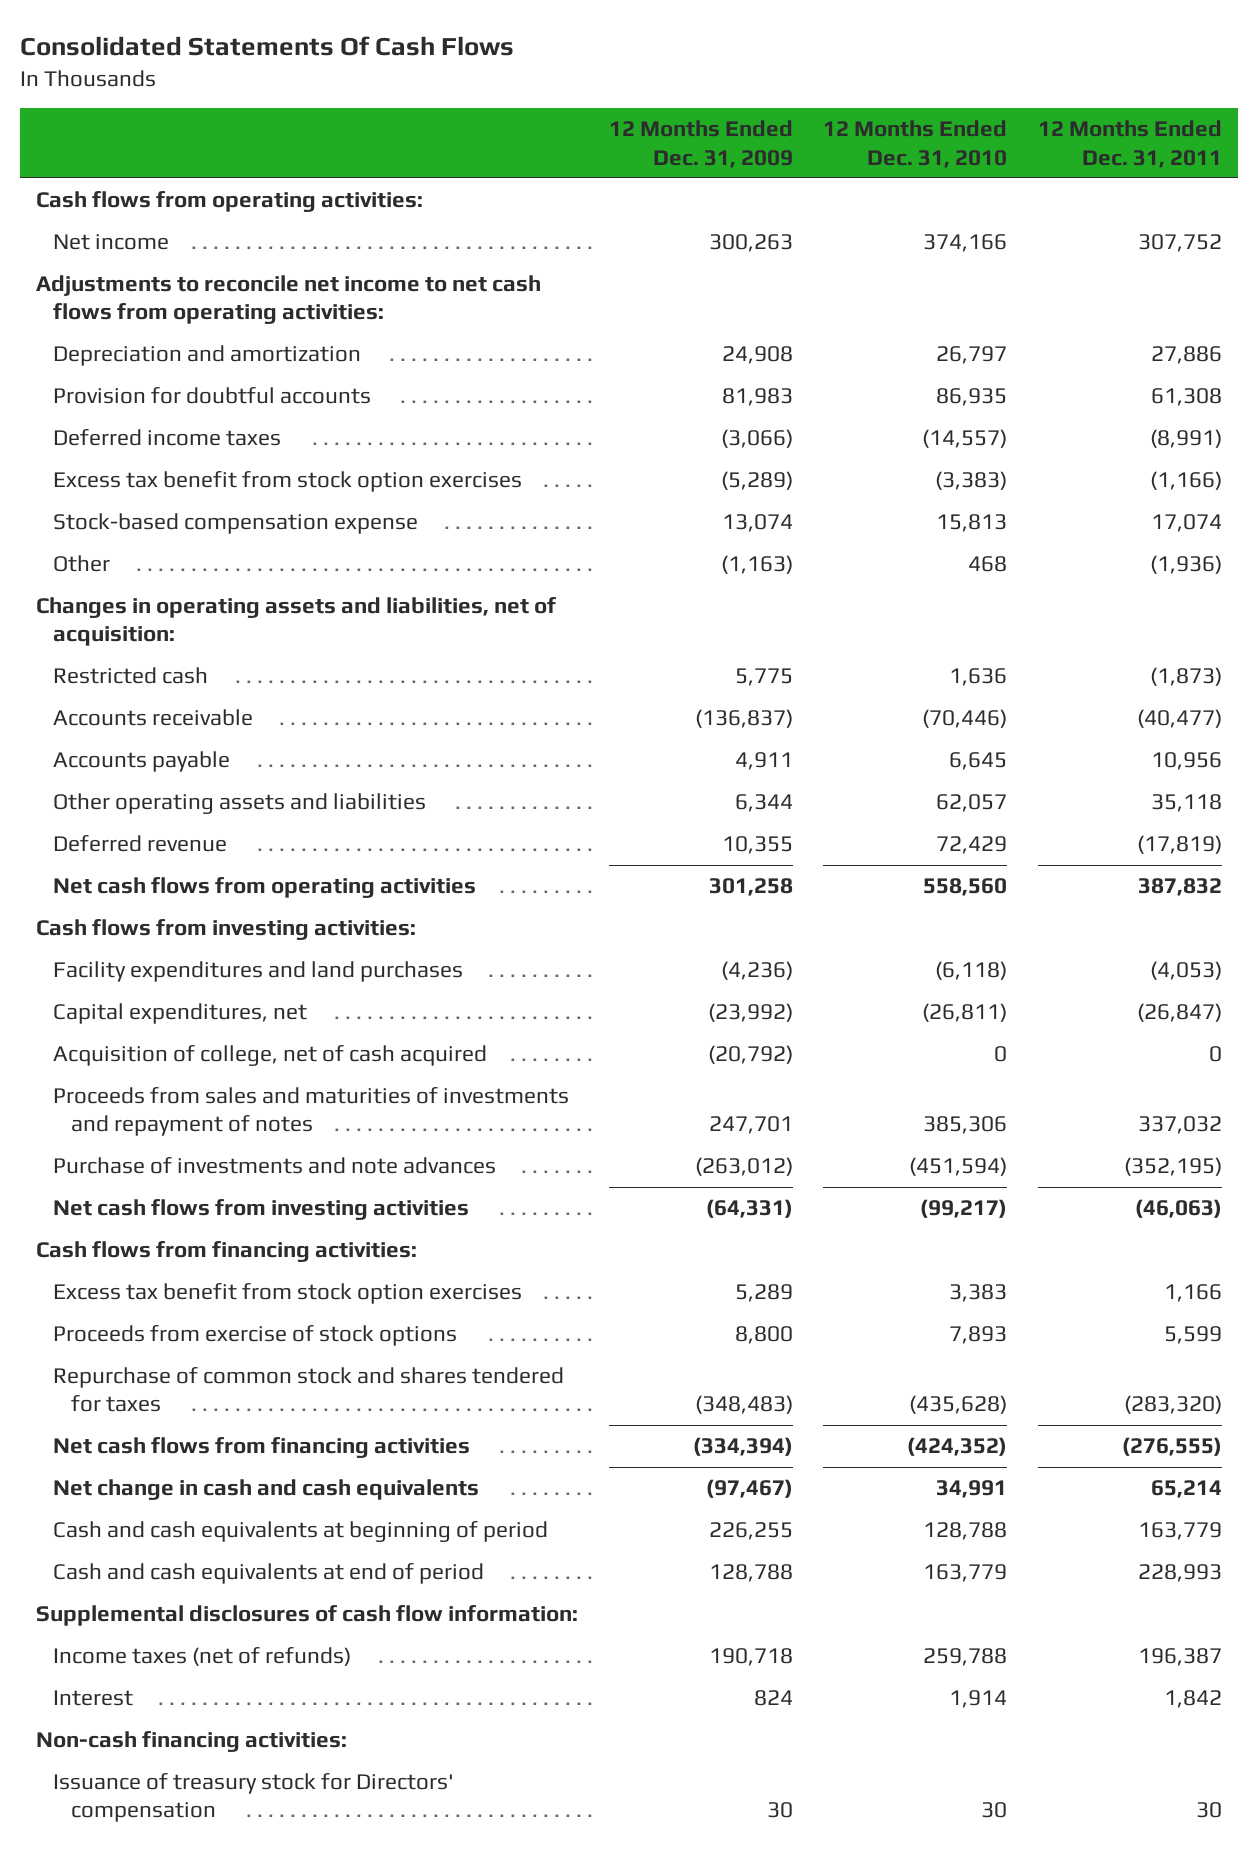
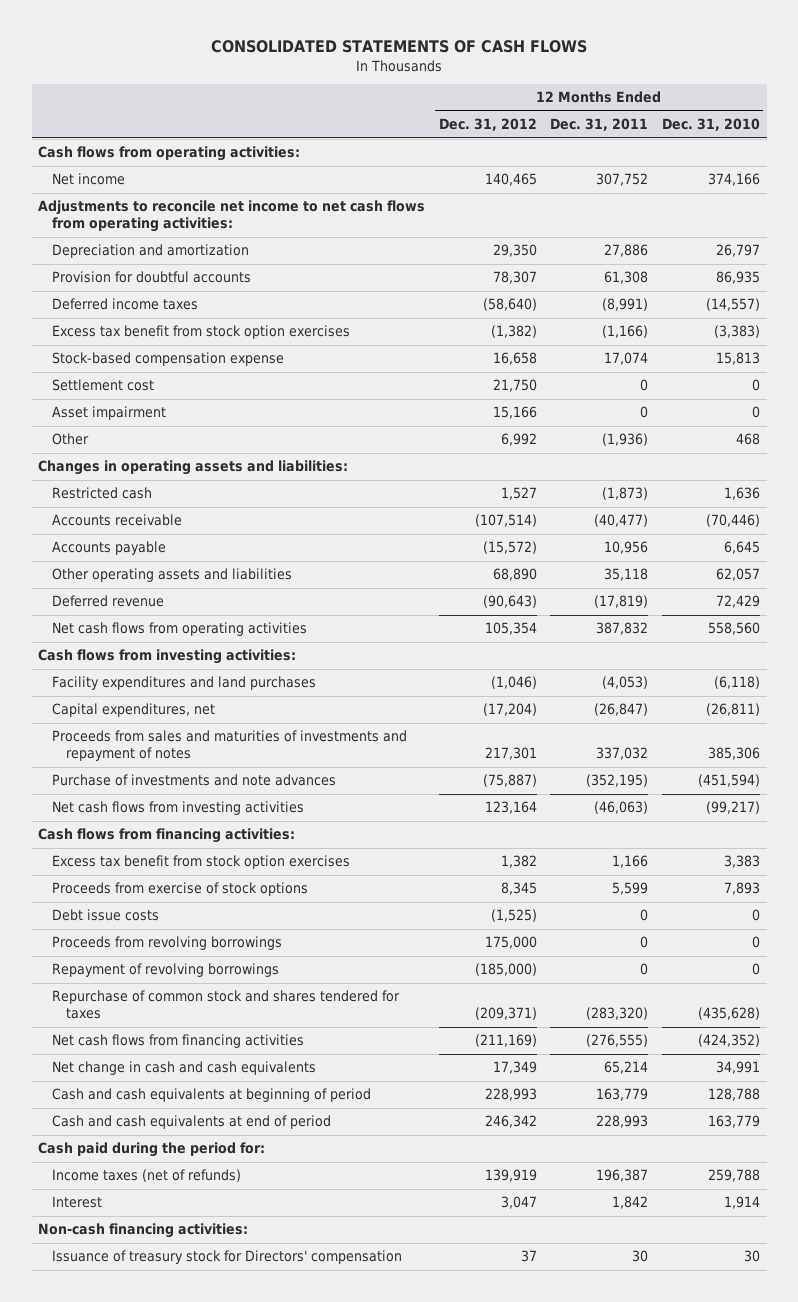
[20,36,515,57] Consolidated Statements Of Cash Flows -> [211,40,588,54] CONSOLIDATED STATEMENTS OF CASH FLOWS
[608,120,793,168] 12 Months Ended Dec. 31, 2009 -> none
none -> [438,118,537,132] Dec. 31, 2012
none -> [52,379,155,392] Settlement cost
none -> [52,406,167,421] Asset impairment
[35,597,556,647] Changes in operating assets and liabilities, net of acquisition: -> [38,460,349,476] Changes in operating assets and liabilities:
[53,1045,488,1067] Acquisition of college, net of cash acquired -> none
none -> [52,909,160,922] Debt issue costs
none -> [52,936,283,951] Proceeds from revolving borrowings
none -> [52,963,280,978] Repayment of revolving borrowings
[35,1605,578,1627] Supplemental disclosures of cash flow information: -> none
none -> [38,1142,266,1158] Cash paid during the period for:

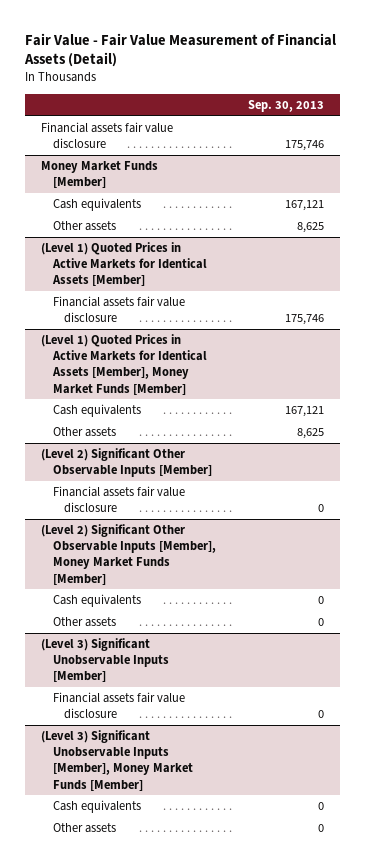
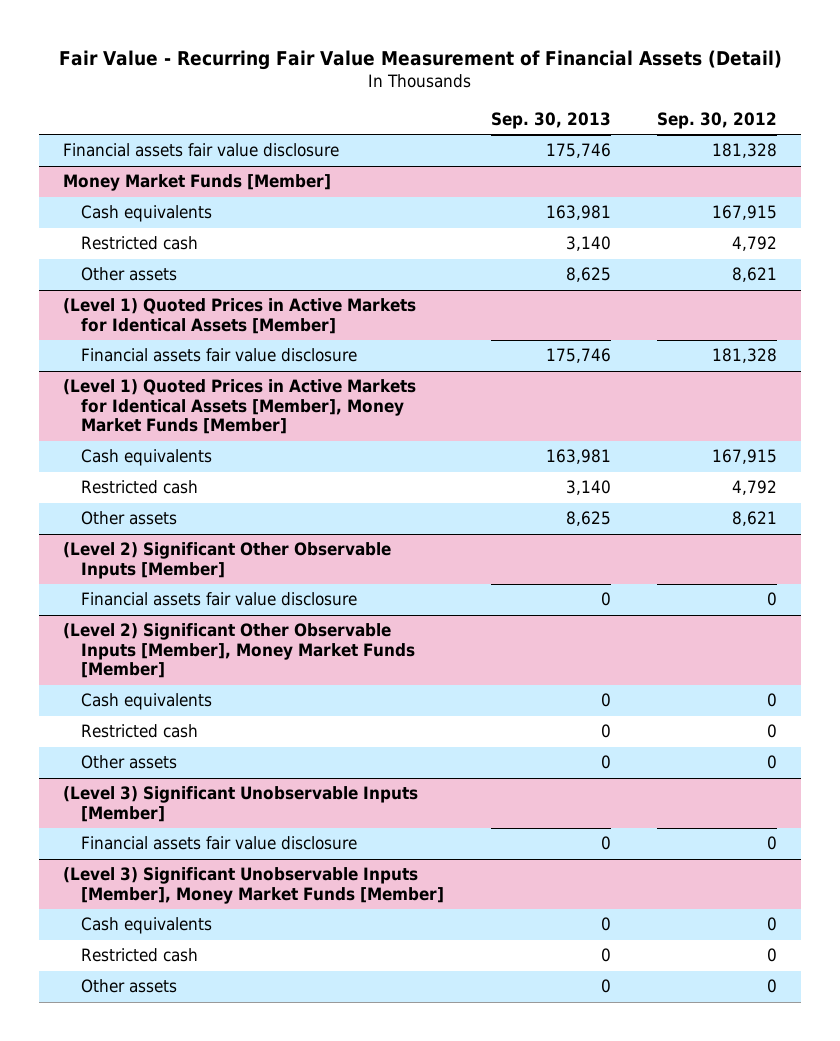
[23,32,336,68] Fair Value - Fair Value Measurement of Financial Assets (Detail) -> [58,49,782,70] Fair Value - Recurring Fair Value Measurement of Financial Assets (Detail)
none -> [657,111,778,129] Sep. 30, 2012
[284,200,324,212] 167,121 -> [545,205,611,221] 163,981
none -> [81,236,199,251] Restricted cash
[284,406,324,418] 167,121 -> [545,449,611,465] 163,981
none -> [81,480,199,495] Restricted cash
none -> [81,724,199,739] Restricted cash
none -> [81,948,199,963] Restricted cash

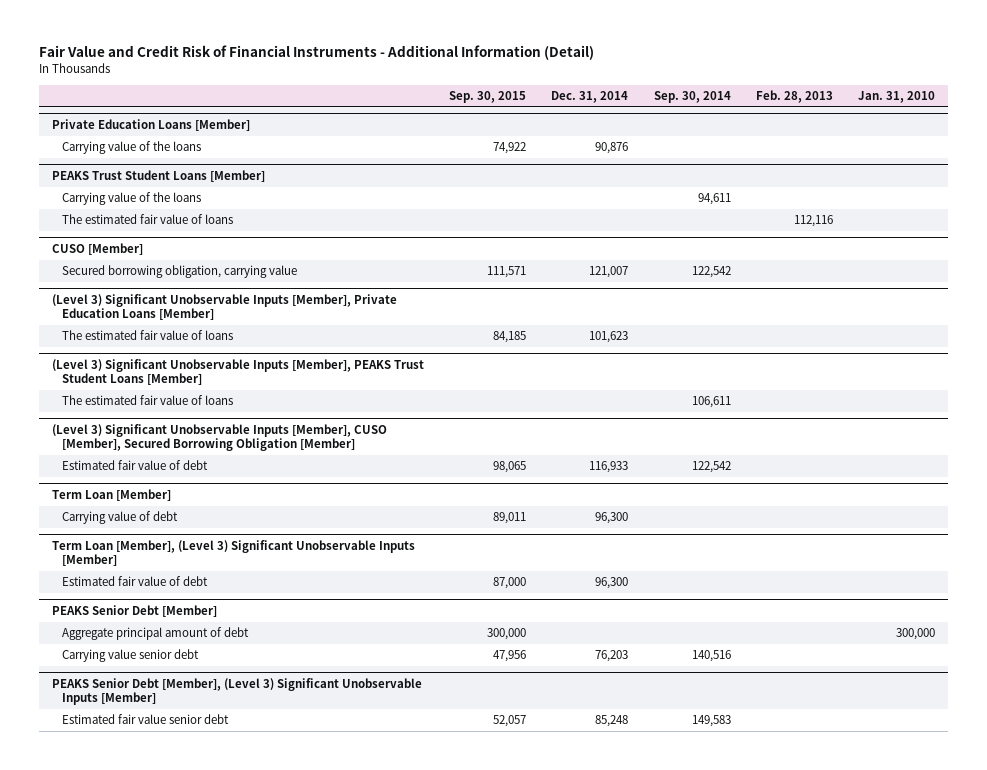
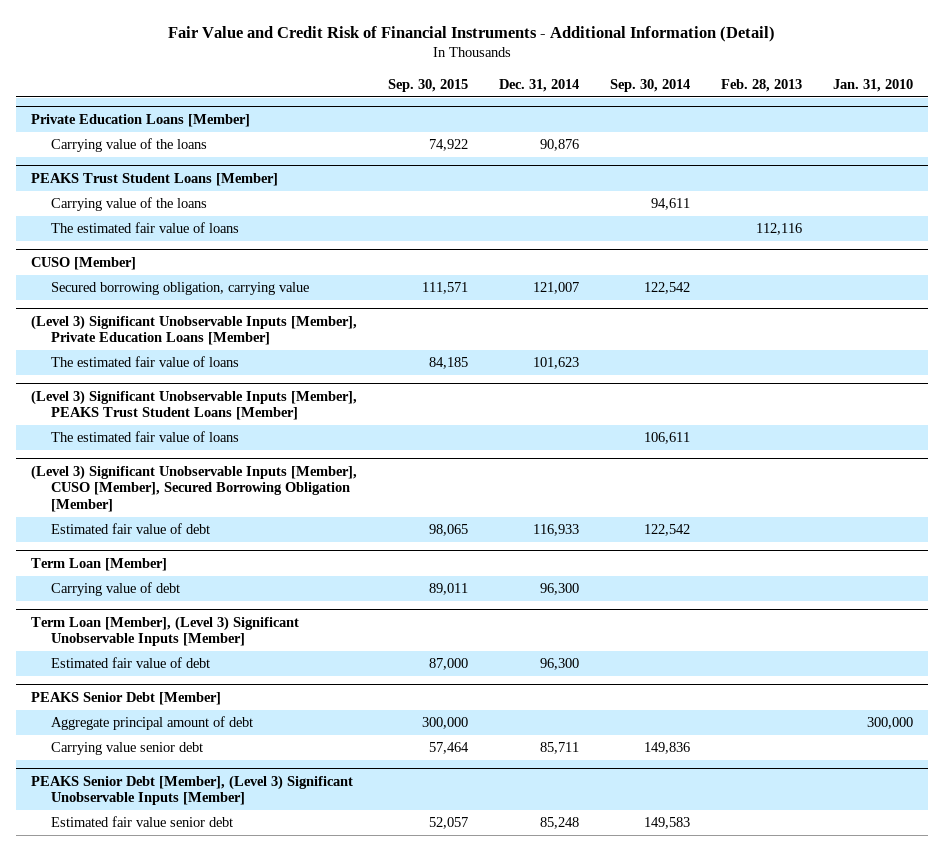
[493,650,527,663] 47,956 -> [429,742,470,755] 57,464
[595,650,629,663] 76,203 -> [540,742,580,755] 85,711
[691,650,731,663] 140,516 -> [643,742,690,755] 149,836

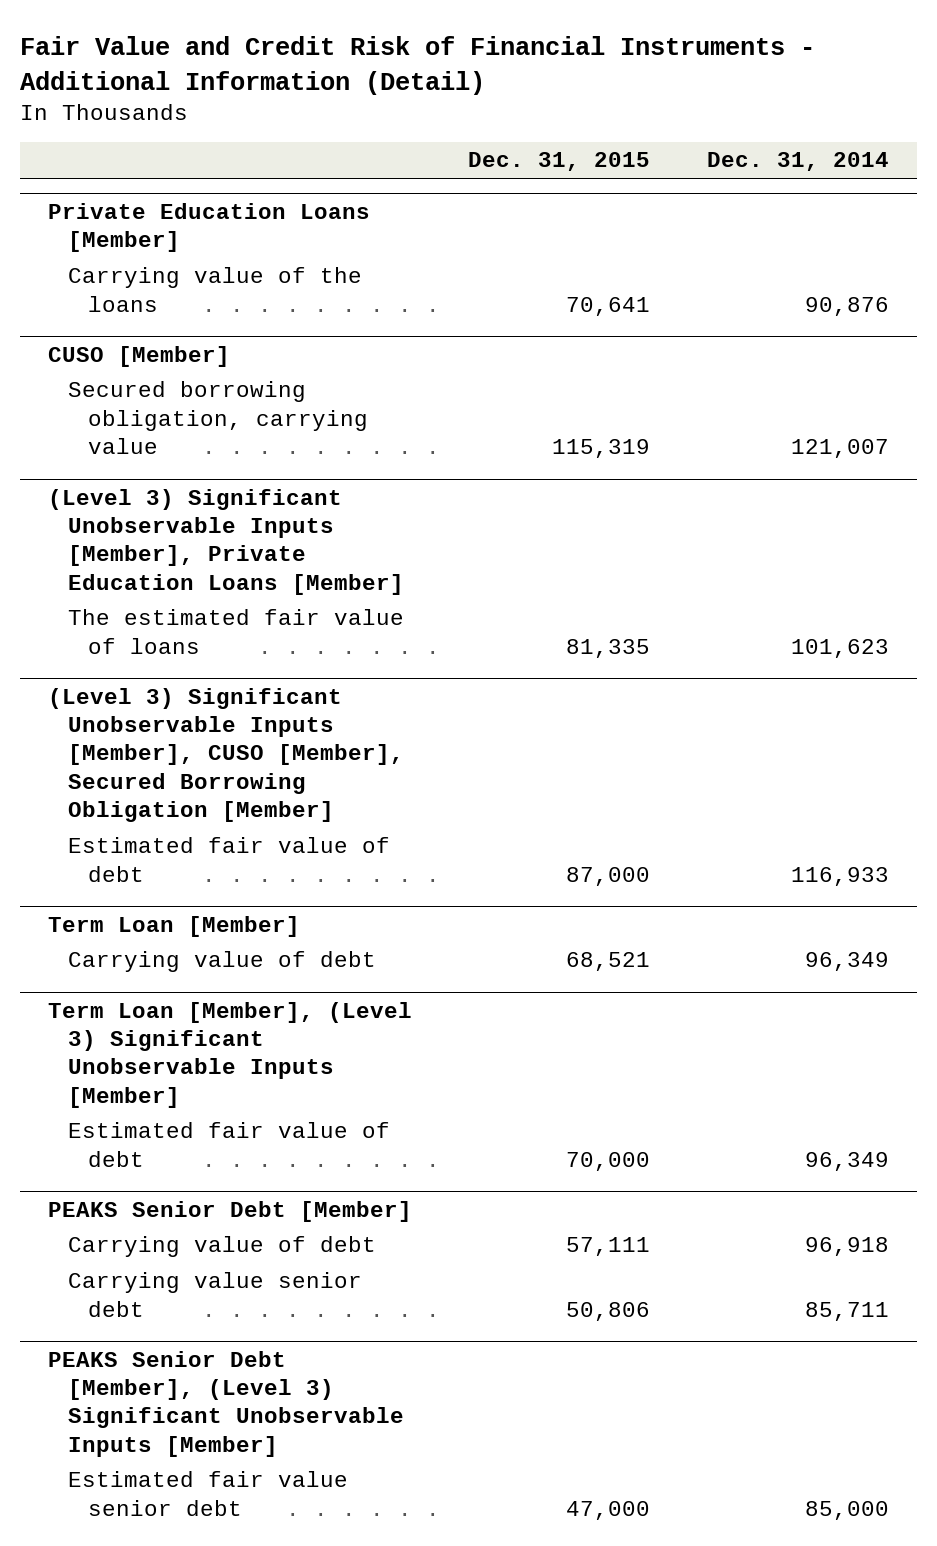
[388,78,469,92] Sep. 30, 2015 -> none
[609,78,690,92] Sep. 30, 2014 -> none
[720,78,802,92] Feb. 28, 2013 -> none
[832,78,913,92] Jan. 31, 2010 -> none
none -> [468,152,651,172] Dec. 31, 2015
[31,172,279,186] PEAKS Trust Student Loans [Member] -> none
[51,197,208,212] Carrying value of the loans -> none
[51,222,240,234] The estimated fair value of loans -> none
[31,389,358,421] (Level 3) Significant Unobservable Inputs [Member], PEAKS Trust Student Loans [Member] -> none
[51,431,240,443] The estimated fair value of loans -> none
[540,583,580,596] 96,300 -> [804,952,889,972] 96,349
[540,658,580,671] 96,300 -> [804,1151,889,1171] 96,349
[51,716,254,731] Aggregate principal amount of debt -> none
none -> [68,1236,377,1258] Carrying value of debt
[540,817,580,830] 85,248 -> [804,1500,889,1520] 85,000

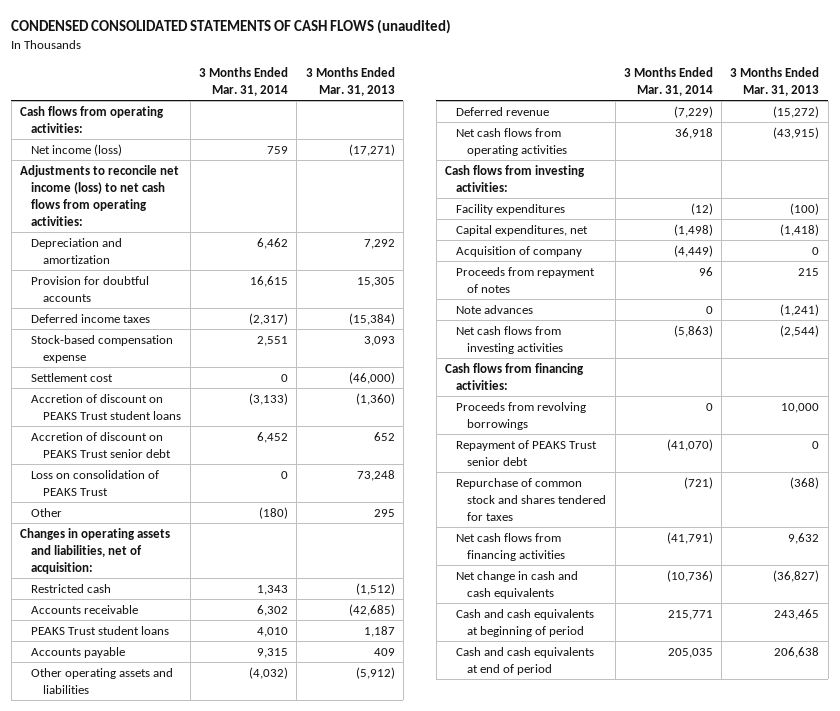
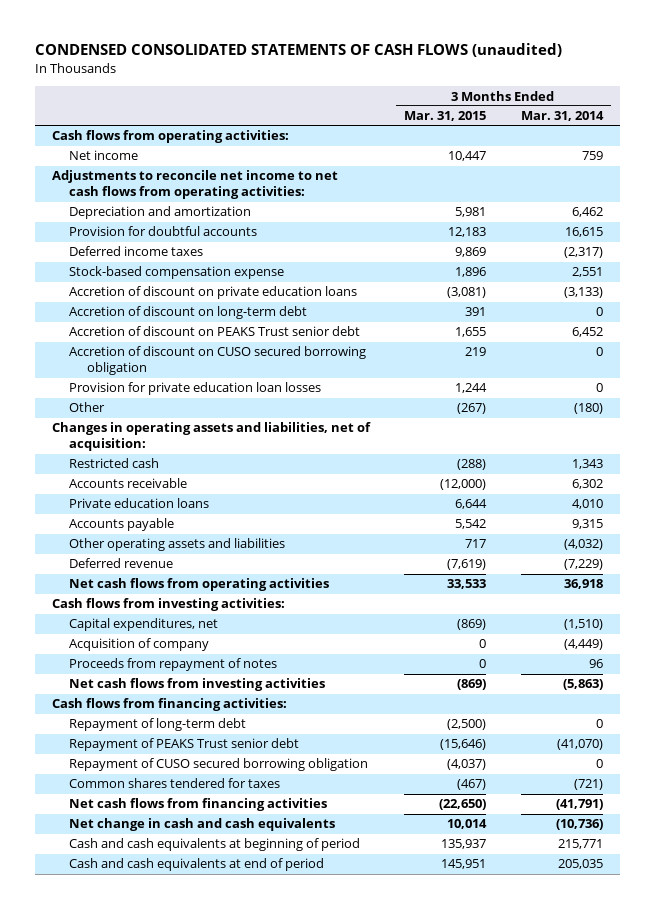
[305,66,395,96] 3 Months Ended Mar. 31, 2013 -> none
none -> [404,111,487,122] Mar. 31, 2015
[31,143,123,156] Net income (loss) -> [69,150,139,161] Net income
[20,164,180,226] Adjustments to reconcile net income (loss) to net cash flows from operating activities: -> [51,170,338,200] Adjustments to reconcile net income to net cash flows from operating activities:
[31,372,114,382] Settlement cost -> none
[31,393,181,420] Accretion of discount on PEAKS Trust student loans -> [69,286,358,300] Accretion of discount on private education loans
none -> [69,306,308,320] Accretion of discount on long-term debt
[31,469,160,496] Loss on consolidation of PEAKS Trust -> none
none -> [69,346,367,376] Accretion of discount on CUSO secured borrowing obligation
none -> [69,382,322,396] Provision for private education loan losses
[31,625,170,635] PEAKS Trust student loans -> [69,498,210,509] Private education loans
[456,203,566,215] Facility expenditures -> none
[673,223,713,236] (1,498) -> [563,619,603,631] (1,510)
[456,304,534,314] Note advances -> none
[456,401,587,430] Proceeds from revolving borrowings -> none
none -> [69,718,247,732] Repayment of long-term debt
none -> [69,758,369,772] Repayment of CUSO secured borrowing obligation
[456,477,607,521] Repurchase of common stock and shares tendered for taxes -> [69,778,281,789] Common shares tendered for taxes

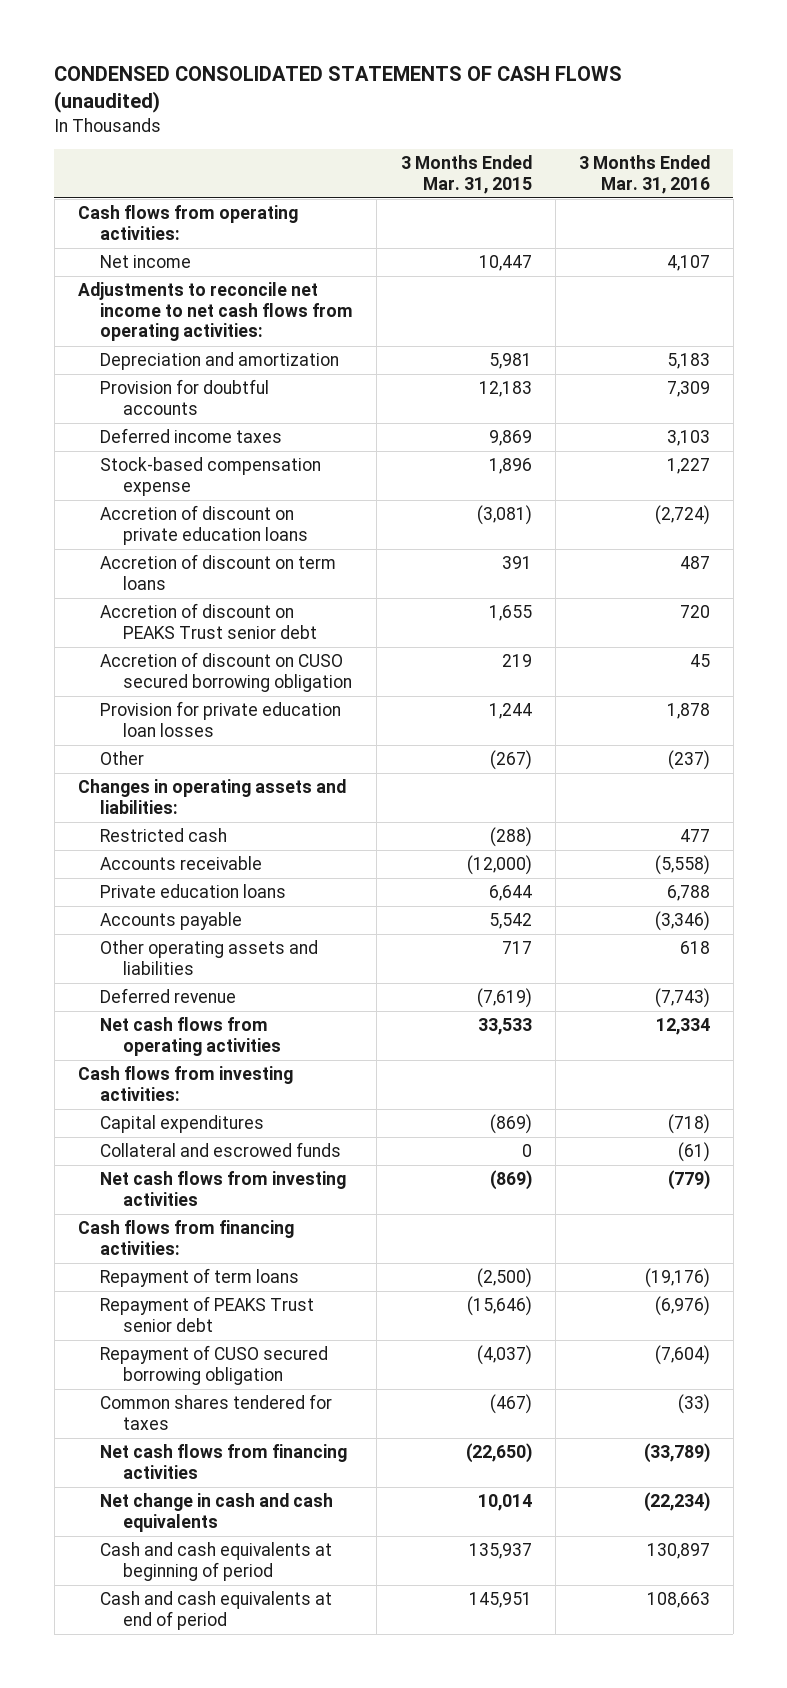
[520,111,604,122] Mar. 31, 2014 -> none
none -> [578,155,710,194] 3 Months Ended Mar. 31, 2016
[69,306,308,320] Accretion of discount on long-term debt -> [100,554,337,590] Accretion of discount on term loans
[51,422,371,452] Changes in operating assets and liabilities, net of acquisition: -> [77,779,346,814] Changes in operating assets and liabilities:
[69,638,210,652] Acquisition of company -> none
[69,658,278,672] Proceeds from repayment of notes -> none
[69,618,219,632] Capital expenditures, net -> [100,1115,265,1134] Capital expenditures
none -> [100,1142,342,1158] Collateral and escrowed funds
[69,718,247,732] Repayment of long-term debt -> [100,1268,300,1288] Repayment of term loans

